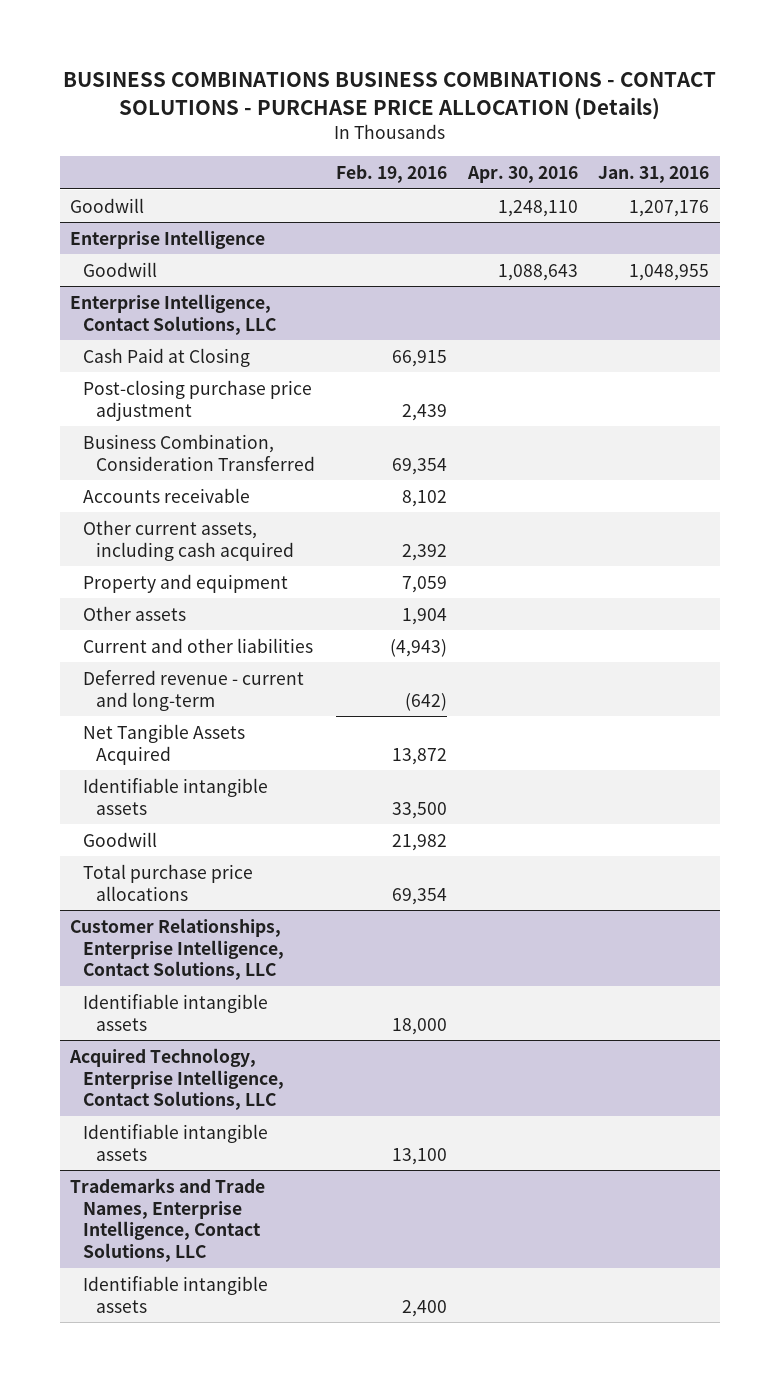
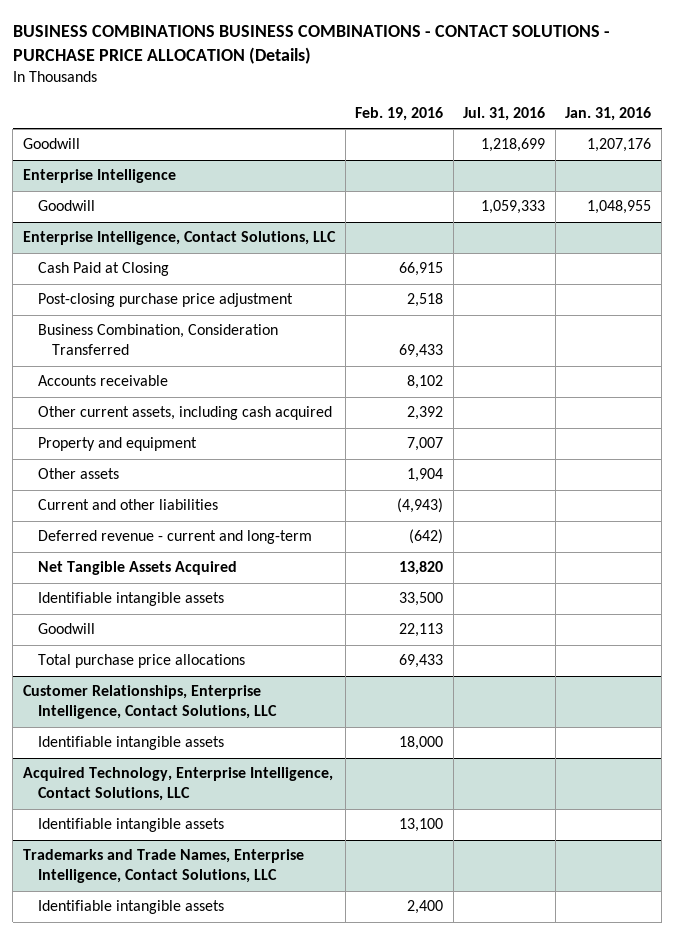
[466,166,578,184] Apr. 30, 2016 -> none
none -> [463,106,546,121] Jul. 31, 2016
[401,403,447,421] 2,439 -> [407,293,444,308] 2,518
[391,457,447,475] 69,354 -> [399,344,444,359] 69,433
[401,575,447,593] 7,059 -> [407,437,444,452] 7,007
[391,747,447,765] 13,872 -> [399,561,444,576] 13,820
[391,833,447,851] 21,982 -> [399,623,444,638] 22,113
[391,887,447,905] 69,354 -> [399,654,444,669] 69,433

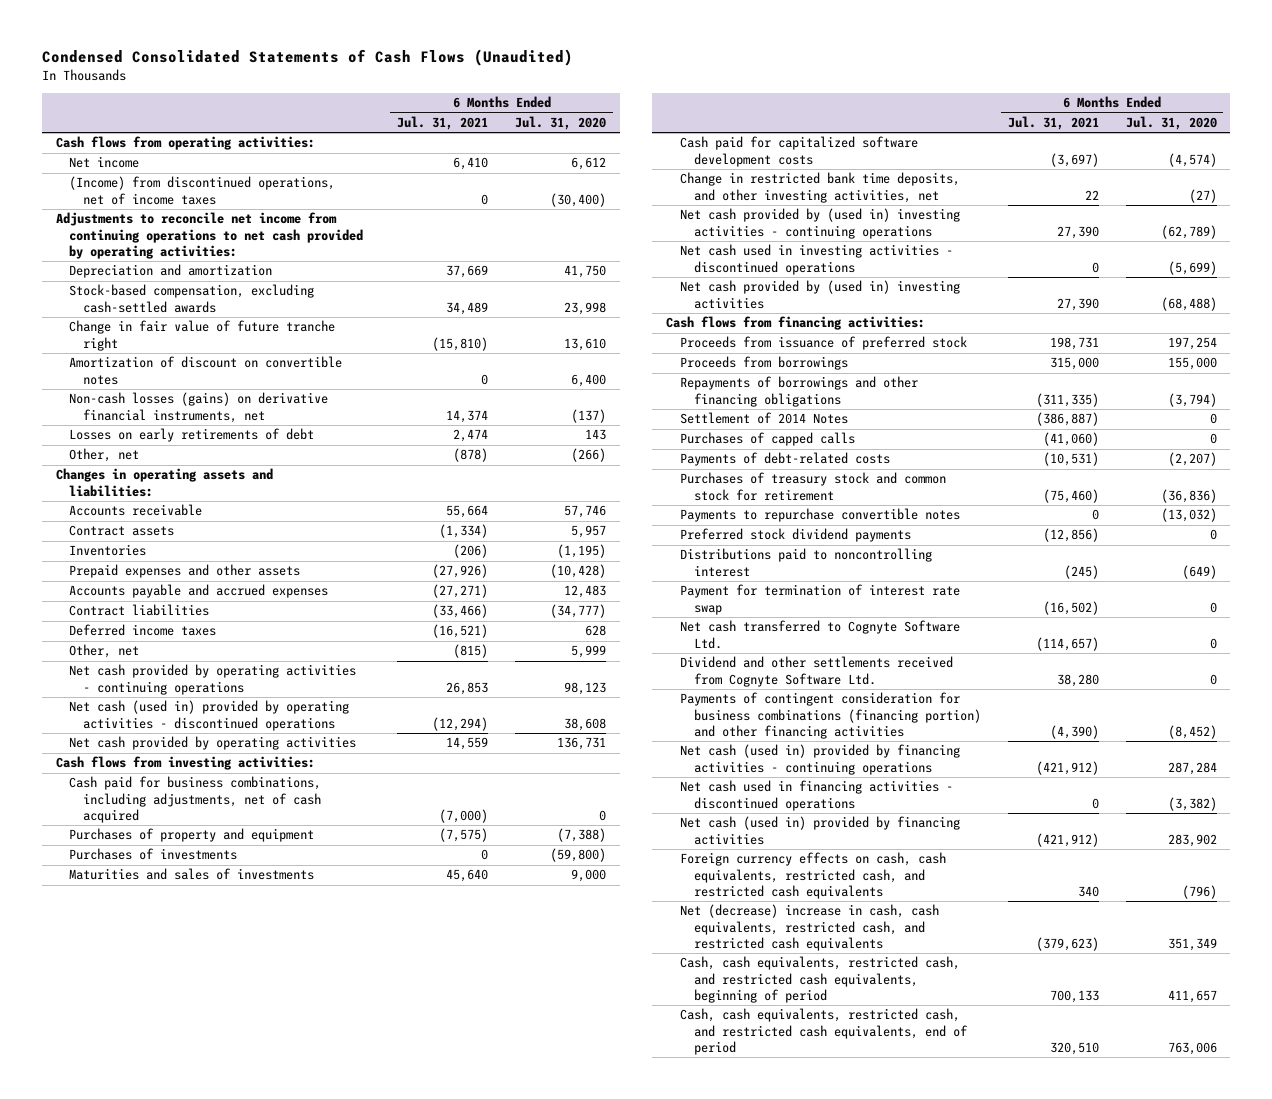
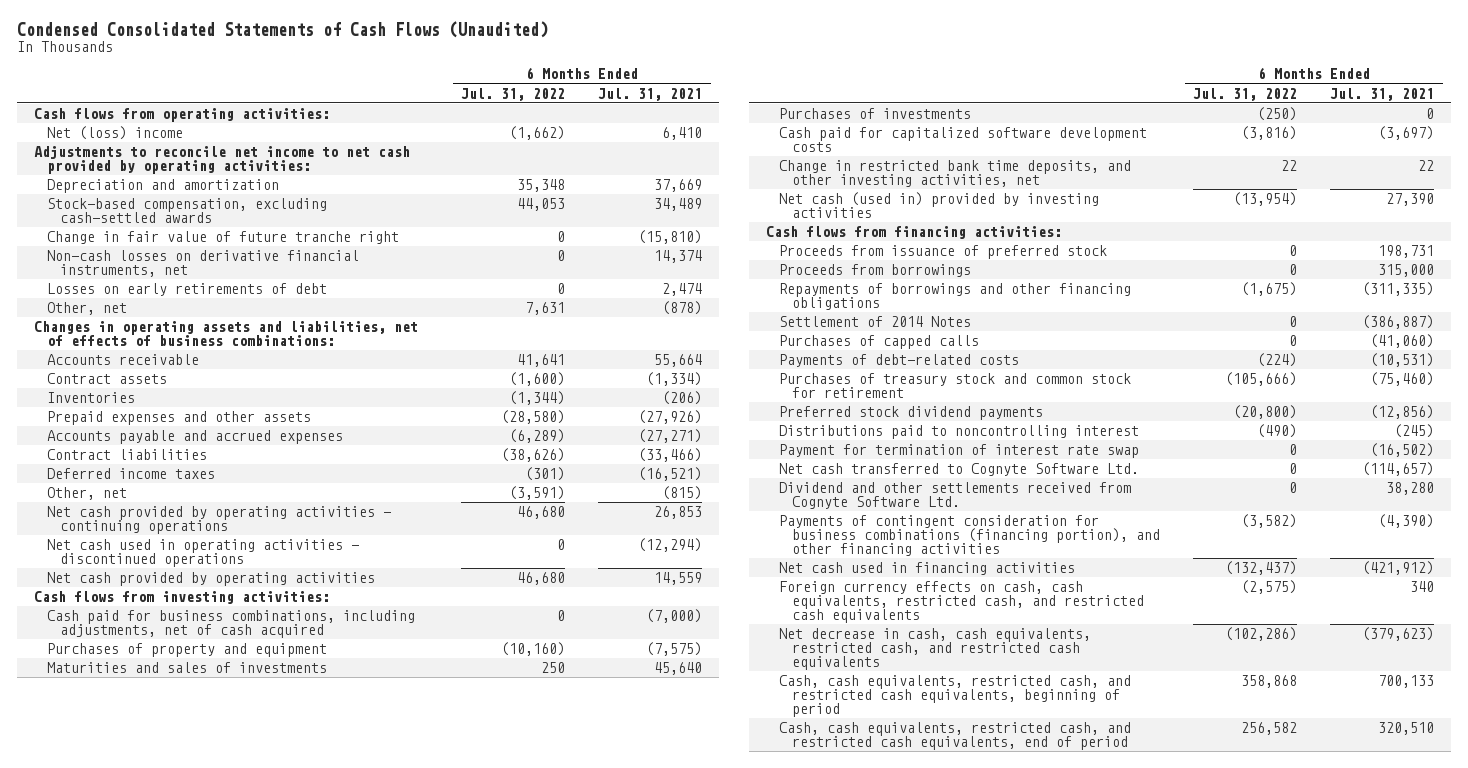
[515,116,607,131] Jul. 31, 2020 -> none
none -> [461,87,566,101] Jul. 31, 2022
[69,176,336,205] (Income) from discontinued operations, net of income taxes -> none
[69,156,140,169] Net income -> [46,126,183,141] Net (loss) income
[55,212,364,260] Adjustments to reconcile net income from continuing operations to net cash provided by operating activities: -> [33,146,410,175] Adjustments to reconcile net income to net cash provided by operating activities:
[69,356,343,385] Amortization of discount on convertible notes -> none
[69,392,329,423] Non-cash losses (gains) on derivative financial instruments, net -> [46,250,359,278] Non-cash losses on derivative financial instruments, net
[55,468,273,497] Changes in operating assets and liabilities: -> [33,321,418,347] Changes in operating assets and liabilities, net of effects of business combinations:
[69,700,350,731] Net cash (used in) provided by operating activities - discontinued operations -> [46,539,359,568] Net cash used in operating activities - discontinued operations
[69,848,238,861] Purchases of investments -> [778,108,971,120] Purchases of investments
[679,208,960,239] Net cash provided by (used in) investing activities - continuing operations -> none
[679,244,953,275] Net cash used in investing activities - discontinued operations -> none
[679,280,960,309] Net cash provided by (used in) investing activities -> [778,192,1099,219] Net cash (used in) provided by investing activities
[679,508,960,523] Payments to repurchase convertible notes -> none
[679,744,960,775] Net cash (used in) provided by financing activities - continuing operations -> none
[679,780,953,811] Net cash used in financing activities - discontinued operations -> none
[679,692,981,740] Payments of contingent consideration for business combinations (financing portion) and other financing activities -> [778,515,1160,557] Payments of contingent consideration for business combinations (financing portion), and other financing activities
[679,816,960,845] Net cash (used in) provided by financing activities -> [778,562,1075,576] Net cash used in financing activities
[679,904,939,952] Net (decrease) increase in cash, cash equivalents, restricted cash, and restricted cash equivalents -> [778,628,1091,671] Net decrease in cash, cash equivalents, restricted cash, and restricted cash equivalents

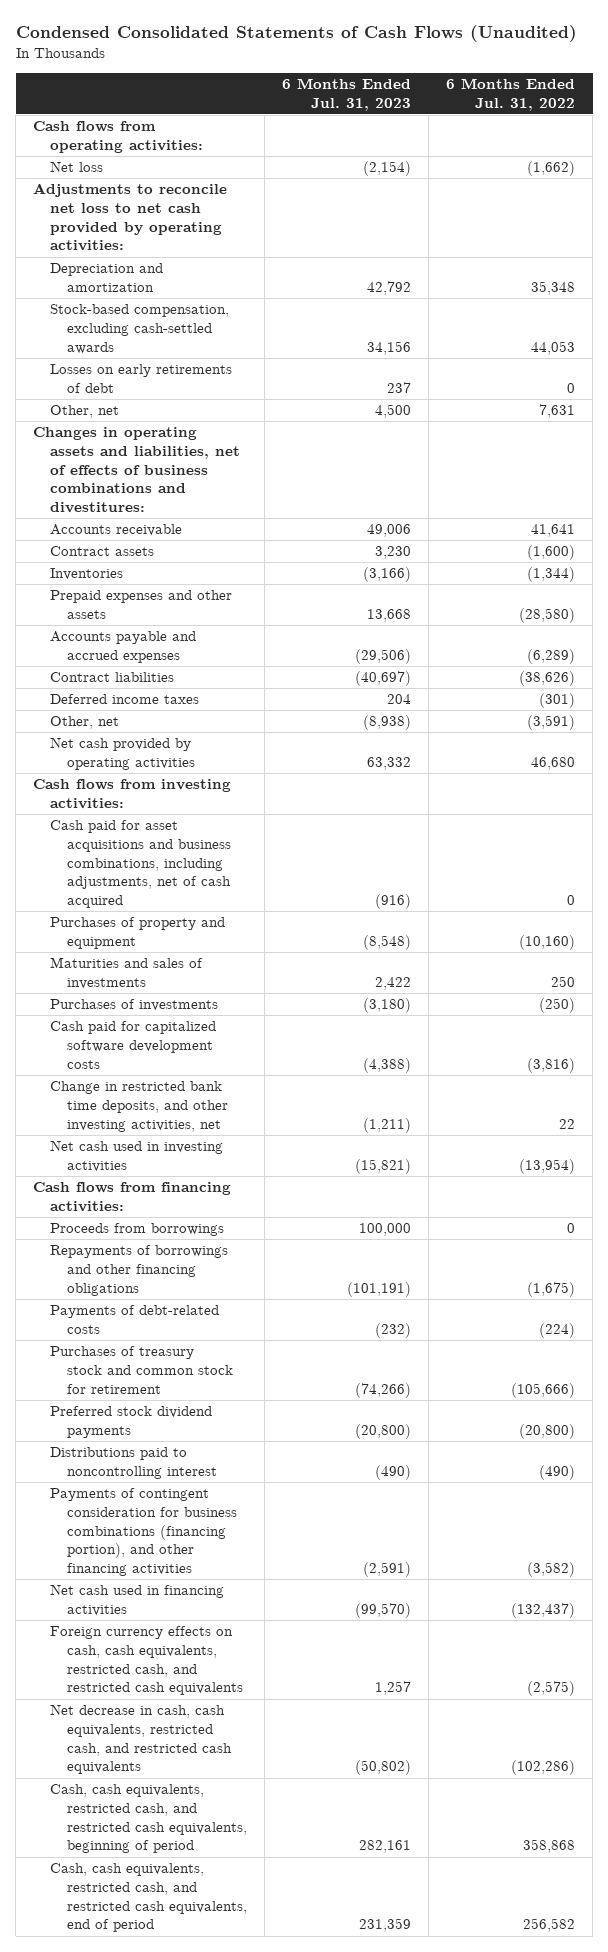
[598,87,703,101] Jul. 31, 2021 -> none
none -> [282,78,412,111] 6 Months Ended Jul. 31, 2023
[46,126,183,141] Net (loss) income -> [50,161,104,173] Net loss
[33,146,410,175] Adjustments to reconcile net income to net cash provided by operating activities: -> [32,183,227,252] Adjustments to reconcile net loss to net cash provided by operating activities:
[46,231,399,245] Change in fair value of future tranche right -> none
[46,250,359,278] Non-cash losses on derivative financial instruments, net -> none
[33,321,418,347] Changes in operating assets and liabilities, net of effects of business combinations: -> [32,427,241,514] Changes in operating assets and liabilities, net of effects of business combinations and divestitures:
[46,506,391,535] Net cash provided by operating activities - continuing operations -> none
[46,539,359,568] Net cash used in operating activities - discontinued operations -> none
[46,610,415,639] Cash paid for business combinations, including adjustments, net of cash acquired -> [50,820,232,909] Cash paid for asset acquisitions and business combinations, including adjustments, net of cash acquired
[778,192,1099,219] Net cash (used in) provided by investing activities -> [50,1140,224,1172] Net cash used in investing activities
[778,245,1107,260] Proceeds from issuance of preferred stock -> none
[778,316,971,328] Settlement of 2014 Notes -> none
[778,335,979,350] Purchases of capped calls -> none
[778,444,1139,459] Payment for termination of interest rate swap -> none
[778,463,1139,477] Net cash transferred to Cognyte Software Ltd. -> none
[778,482,1131,510] Dividend and other settlements received from Cognyte Software Ltd. -> none

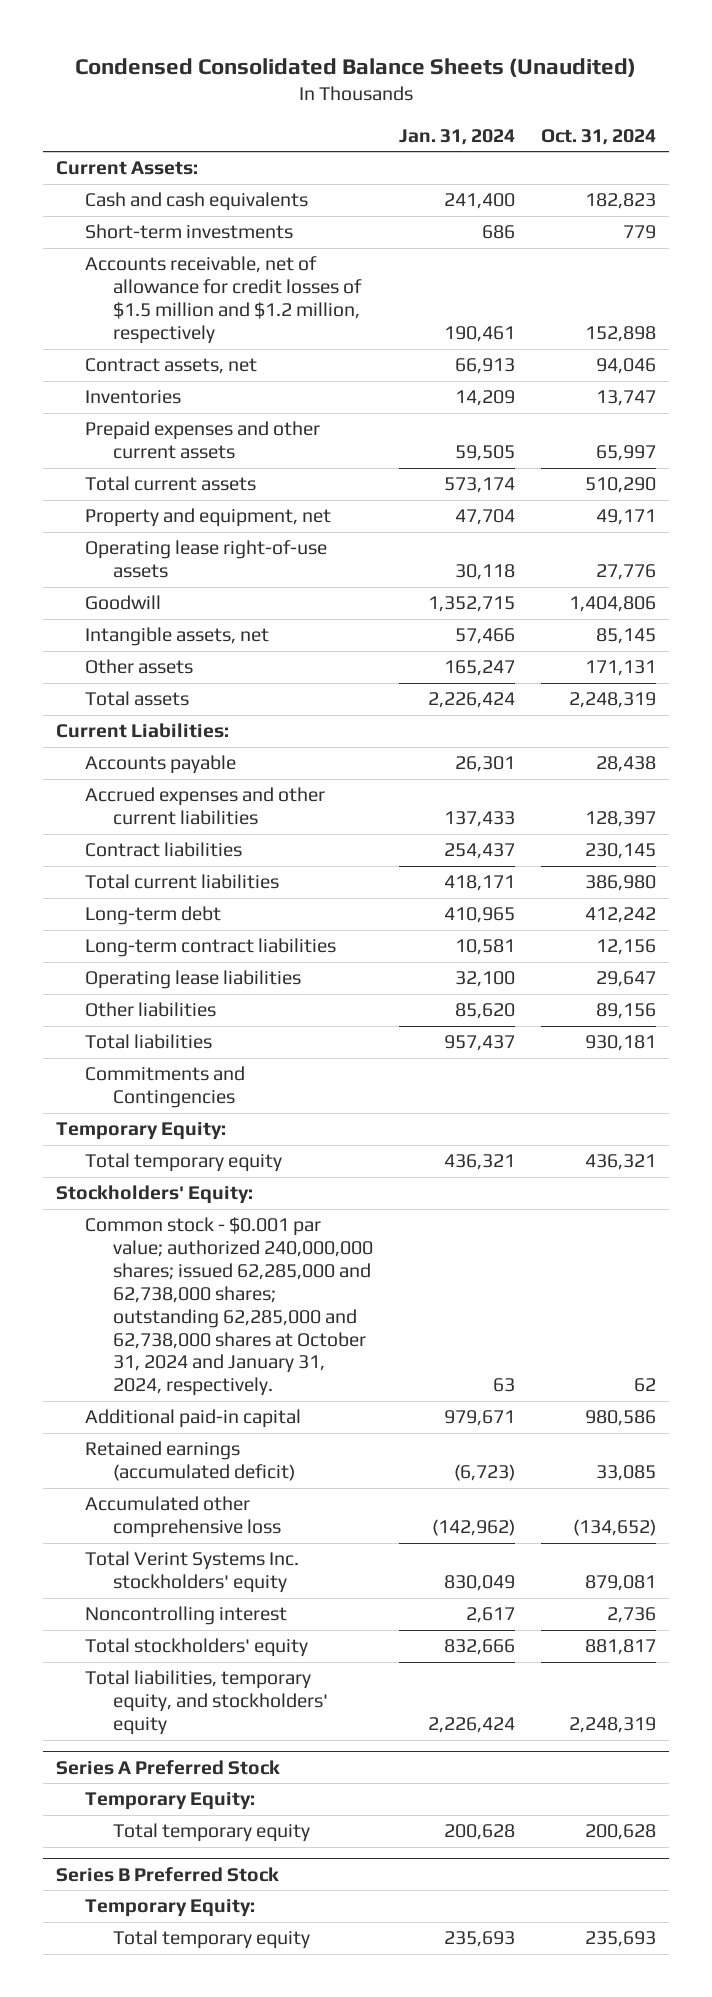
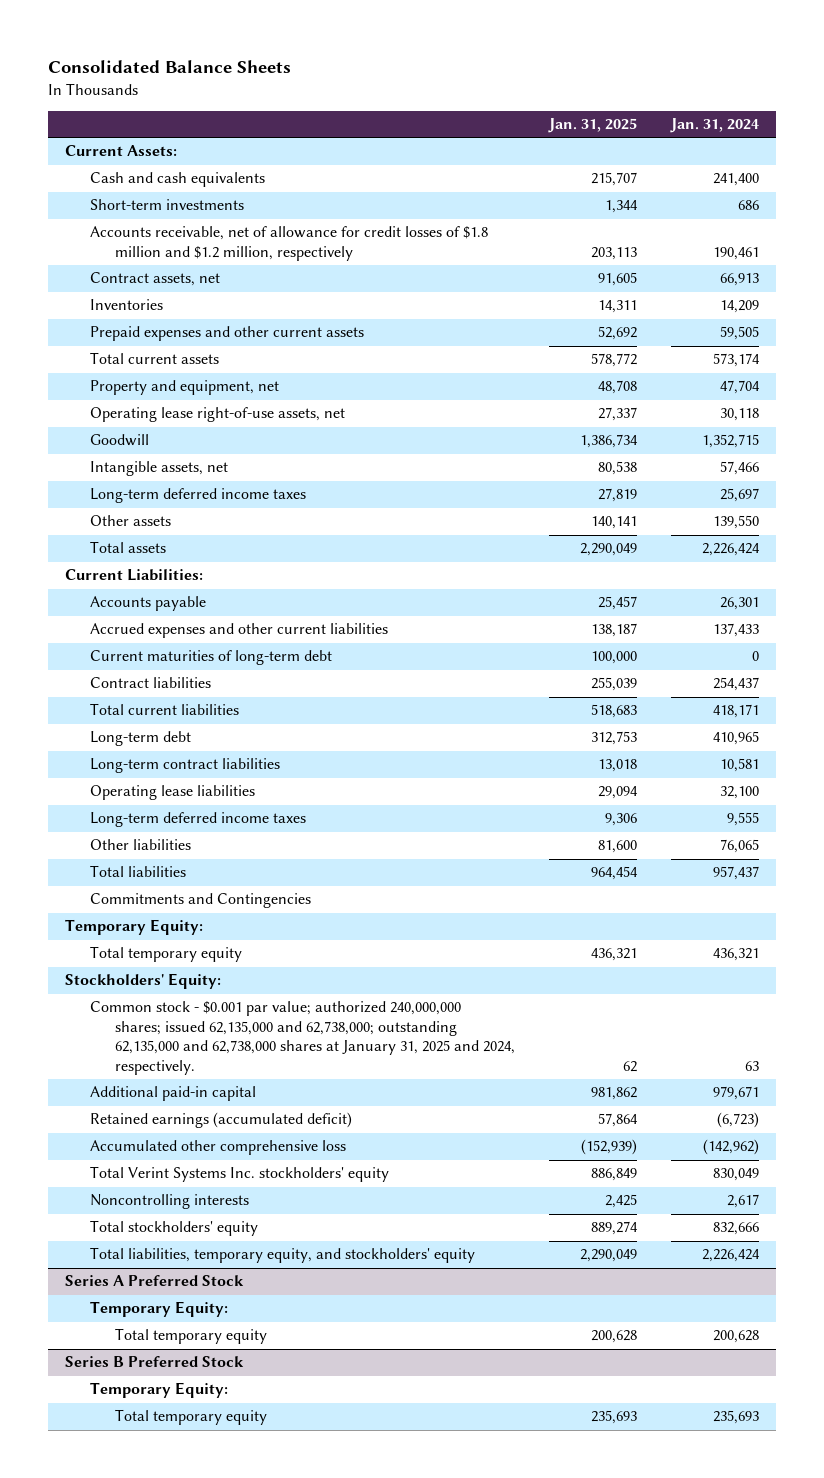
[75,57,637,77] Condensed Consolidated Balance Sheets (Unaudited) -> [48,60,292,74] Consolidated Balance Sheets
[540,128,656,145] Oct. 31, 2024 -> none
none -> [547,118,637,134] Jan. 31, 2025
[84,256,363,344] Accounts receivable, net of allowance for credit losses of $1.5 million and $1.2 million, respectively -> [89,226,488,261] Accounts receivable, net of allowance for credit losses of $1.8 million and $1.2 million, respectively
[84,540,327,579] Operating lease right-of-use assets -> [89,407,345,423] Operating lease right-of-use assets, net
none -> [89,488,306,504] Long-term deferred income taxes
[443,660,515,677] 165,247 -> [713,515,760,530] 139,550
none -> [89,650,332,666] Current maturities of long-term debt
none -> [89,812,306,828] Long-term deferred income taxes
[454,1003,515,1020] 85,620 -> [720,839,760,854] 76,065
[84,1217,374,1397] Common stock - $0.001 par value; authorized 240,000,000 shares; issued 62,285,000 and 62,738,000 shares; outstanding 62,285,000 and 62,738,000 shares at October 31, 2024 and January 31, 2024, respectively. -> [89,1001,515,1075] Common stock - $0.001 par value; authorized 240,000,000 shares; issued 62,135,000 and 62,738,000; outstanding 62,135,000 and 62,738,000 shares at January 31, 2025 and 2024, respectively.
[84,1606,287,1626] Noncontrolling interest -> [89,1194,249,1210] Noncontrolling interests

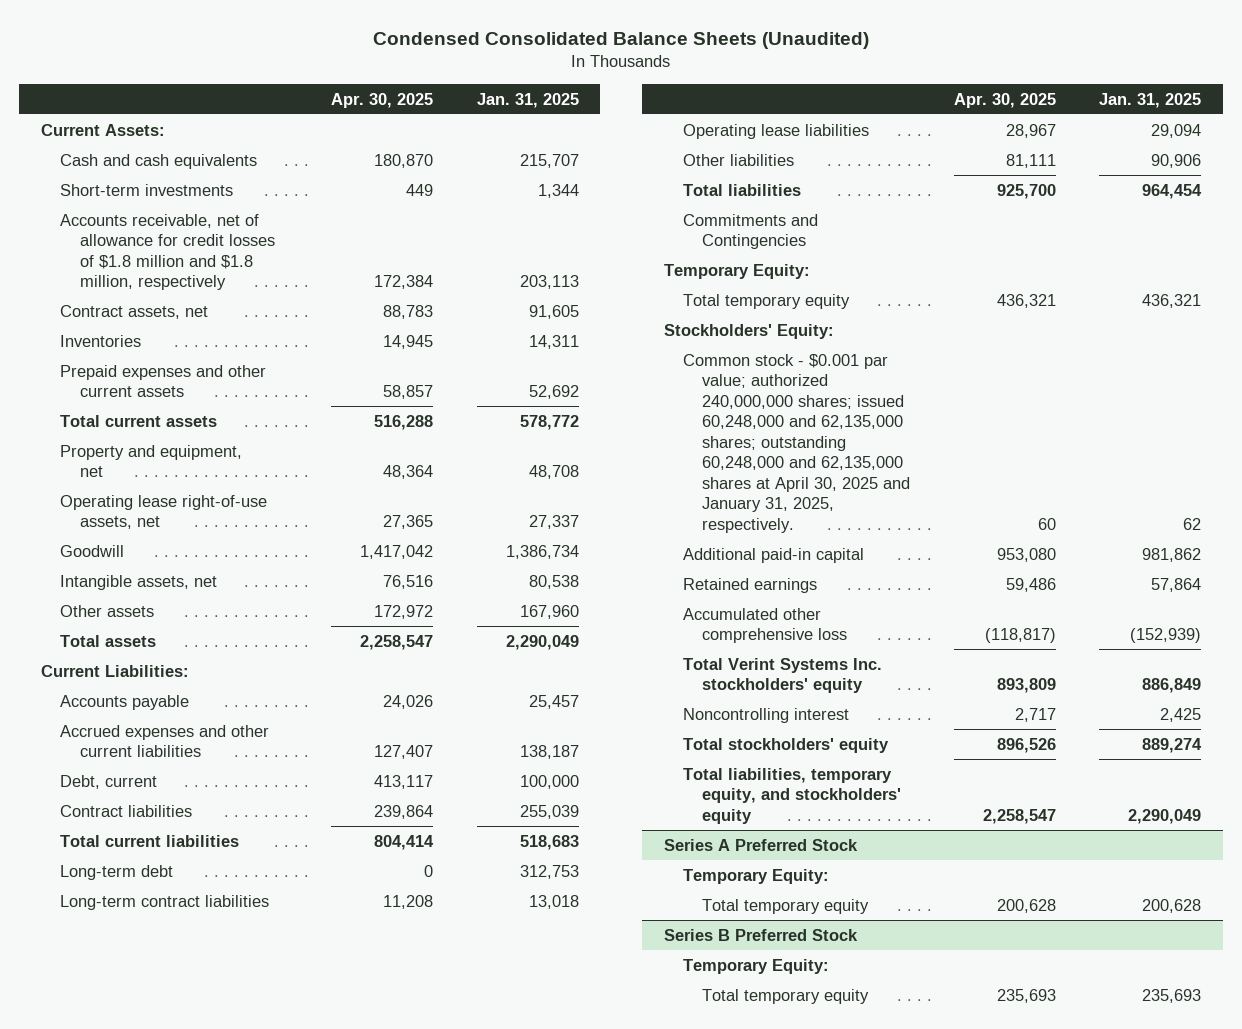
[48,60,292,74] Consolidated Balance Sheets -> [373,32,870,50] Condensed Consolidated Balance Sheets (Unaudited)
[670,118,760,134] Jan. 31, 2024 -> none
none -> [331,92,434,108] Apr. 30, 2025
[89,226,488,261] Accounts receivable, net of allowance for credit losses of $1.8 million and $1.2 million, respectively -> [60,213,275,291] Accounts receivable, net of allowance for credit losses of $1.8 million and $1.8 million, respectively
[89,488,306,504] Long-term deferred income taxes -> none
[590,516,637,530] 140,141 -> [519,604,579,619] 167,960
[89,650,332,666] Current maturities of long-term debt -> [60,774,158,789] Debt, current
[89,812,306,828] Long-term deferred income taxes -> none
[597,840,637,854] 81,600 -> [1151,153,1202,168] 90,906
[89,1001,515,1075] Common stock - $0.001 par value; authorized 240,000,000 shares; issued 62,135,000 and 62,738,000; outstanding 62,135,000 and 62,738,000 shares at January 31, 2025 and 2024, respectively. -> [682,353,911,533] Common stock - $0.001 par value; authorized 240,000,000 shares; issued 60,248,000 and 62,135,000 shares; outstanding 60,248,000 and 62,135,000 shares at April 30, 2025 and January 31, 2025, respectively.
[89,1112,352,1129] Retained earnings (accumulated deficit) -> [682,577,817,593] Retained earnings
[89,1194,249,1210] Noncontrolling interests -> [682,707,849,723] Noncontrolling interest

